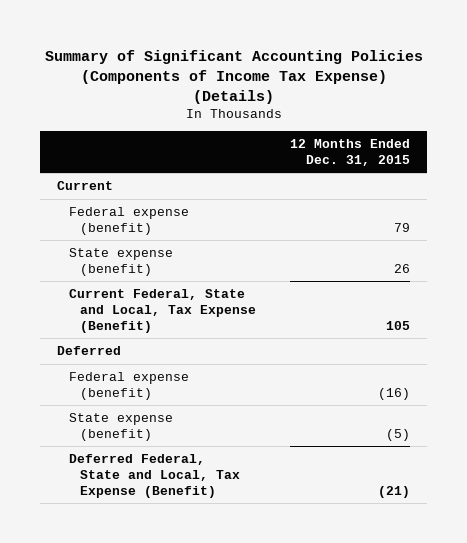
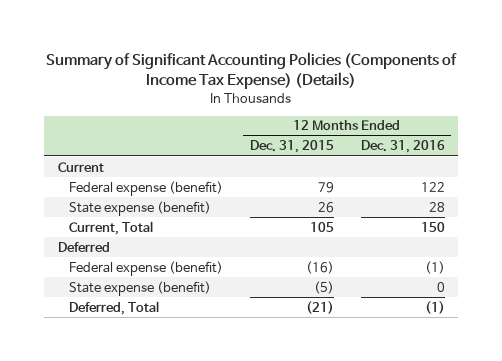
none -> [360,140,445,154] Dec. 31, 2016
[68,289,257,333] Current Federal, State and Local, Tax Expense (Benefit) -> [68,220,153,235] Current, Total
[68,454,241,498] Deferred Federal, State and Local, Tax Expense (Benefit) -> [68,300,159,315] Deferred, Total

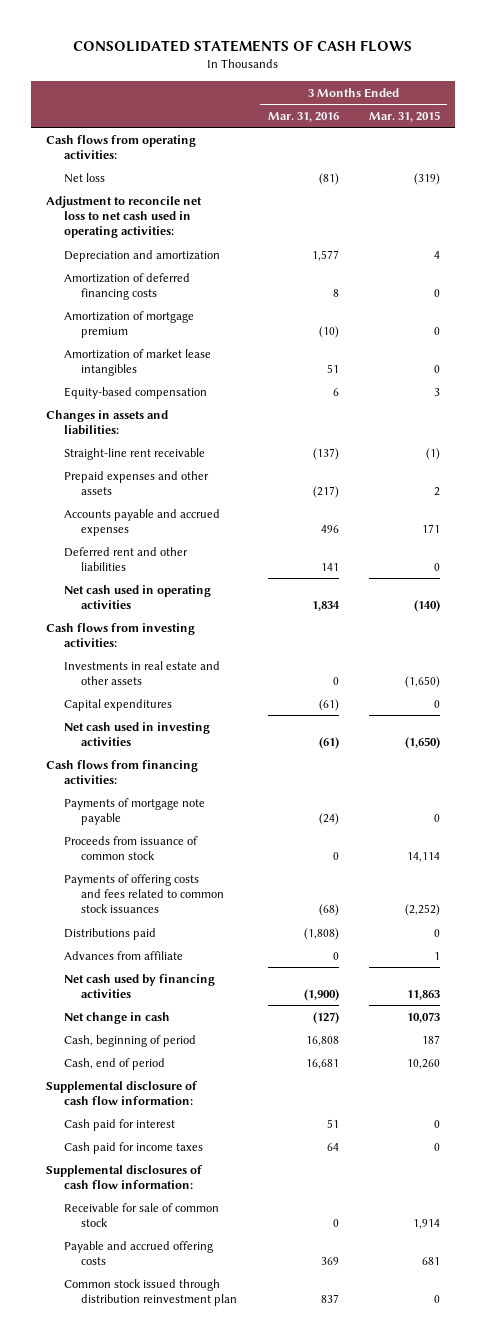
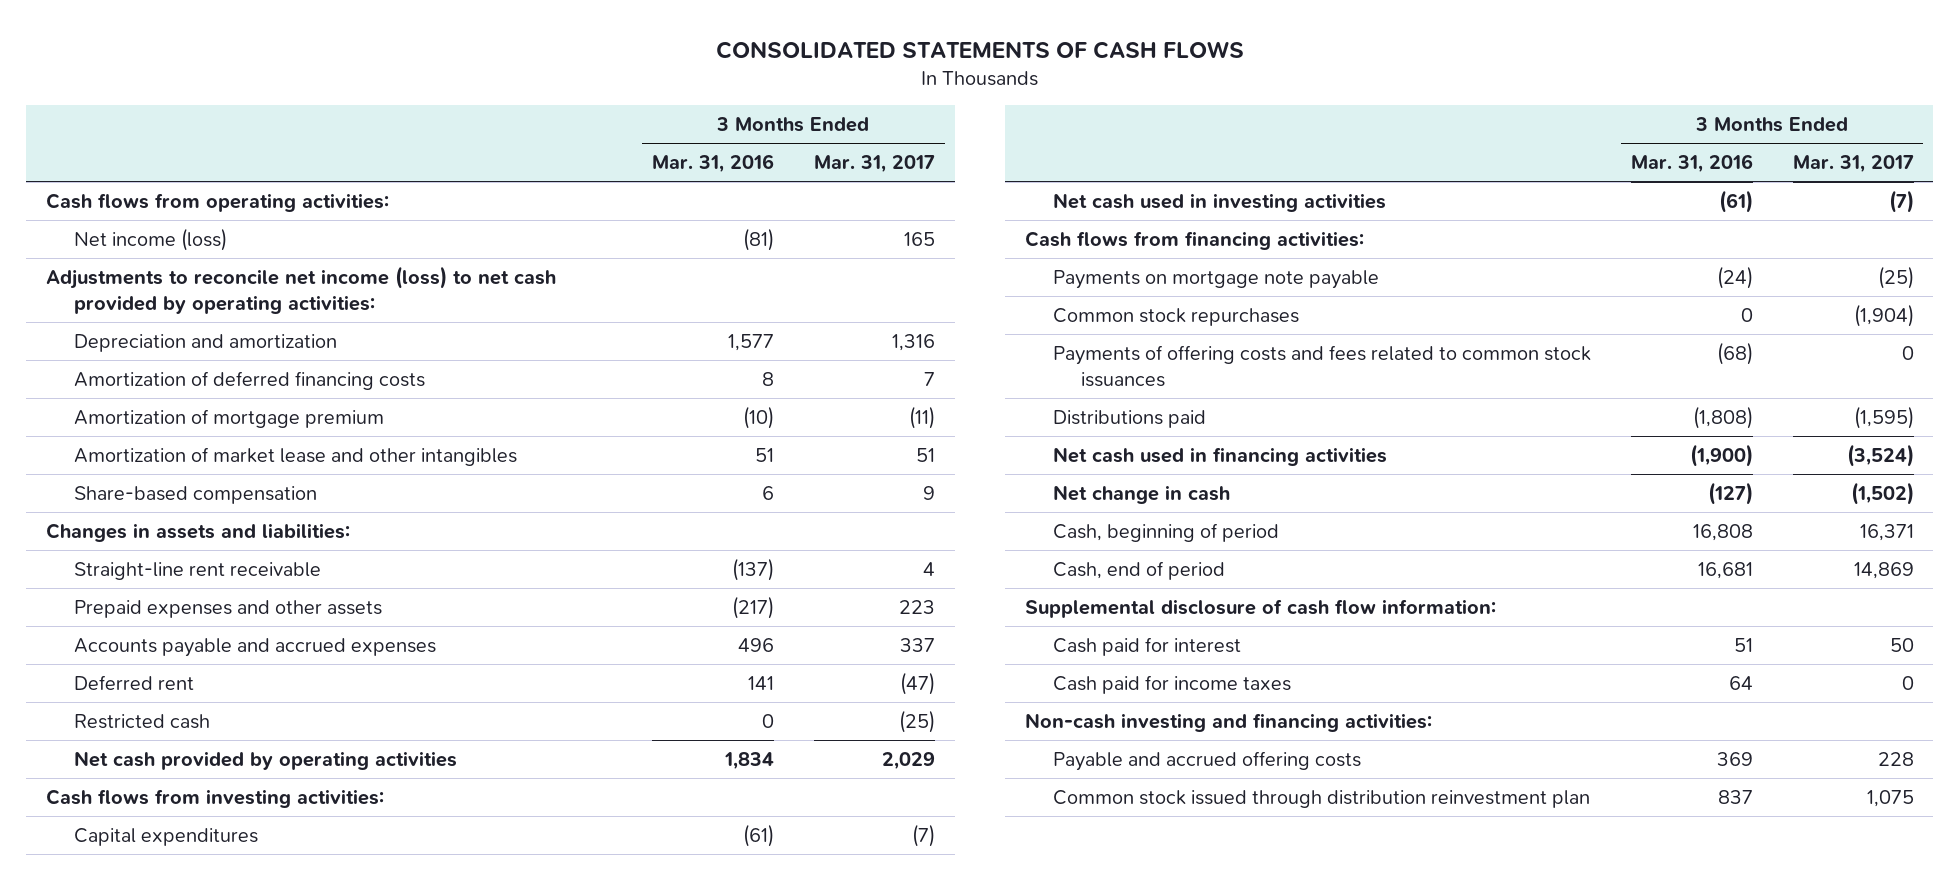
[368,110,440,122] Mar. 31, 2015 -> none
none -> [813,155,935,174] Mar. 31, 2017
[63,172,105,183] Net loss -> [74,227,228,251] Net income (loss)
[46,195,203,239] Adjustment to reconcile net loss to net cash used in operating activities: -> [46,265,557,315] Adjustments to reconcile net income (loss) to net cash provided by operating activities:
[63,348,211,376] Amortization of market lease intangibles -> [74,446,518,466] Amortization of market lease and other intangibles
[63,386,207,399] Equity-based compensation -> [74,485,318,504] Share-based compensation
[63,546,188,571] Deferred rent and other liabilities -> [74,674,195,690] Deferred rent
none -> [74,713,211,729] Restricted cash
[63,584,211,609] Net cash used in operating activities -> [74,750,458,770] Net cash provided by operating activities
[63,660,220,685] Investments in real estate and other assets -> none
[63,835,198,860] Proceeds from issuance of common stock -> none
[63,797,205,825] Payments of mortgage note payable -> [1053,269,1380,289] Payments on mortgage note payable
none -> [1053,307,1300,326] Common stock repurchases
[63,950,183,960] Advances from affiliate -> none
[63,973,215,998] Net cash used by financing activities -> [1053,446,1388,466] Net cash used in financing activities
[63,1202,219,1227] Receivable for sale of common stock -> none
[46,1164,204,1189] Supplemental disclosures of cash flow information: -> [1024,712,1432,732] Non-cash investing and financing activities:

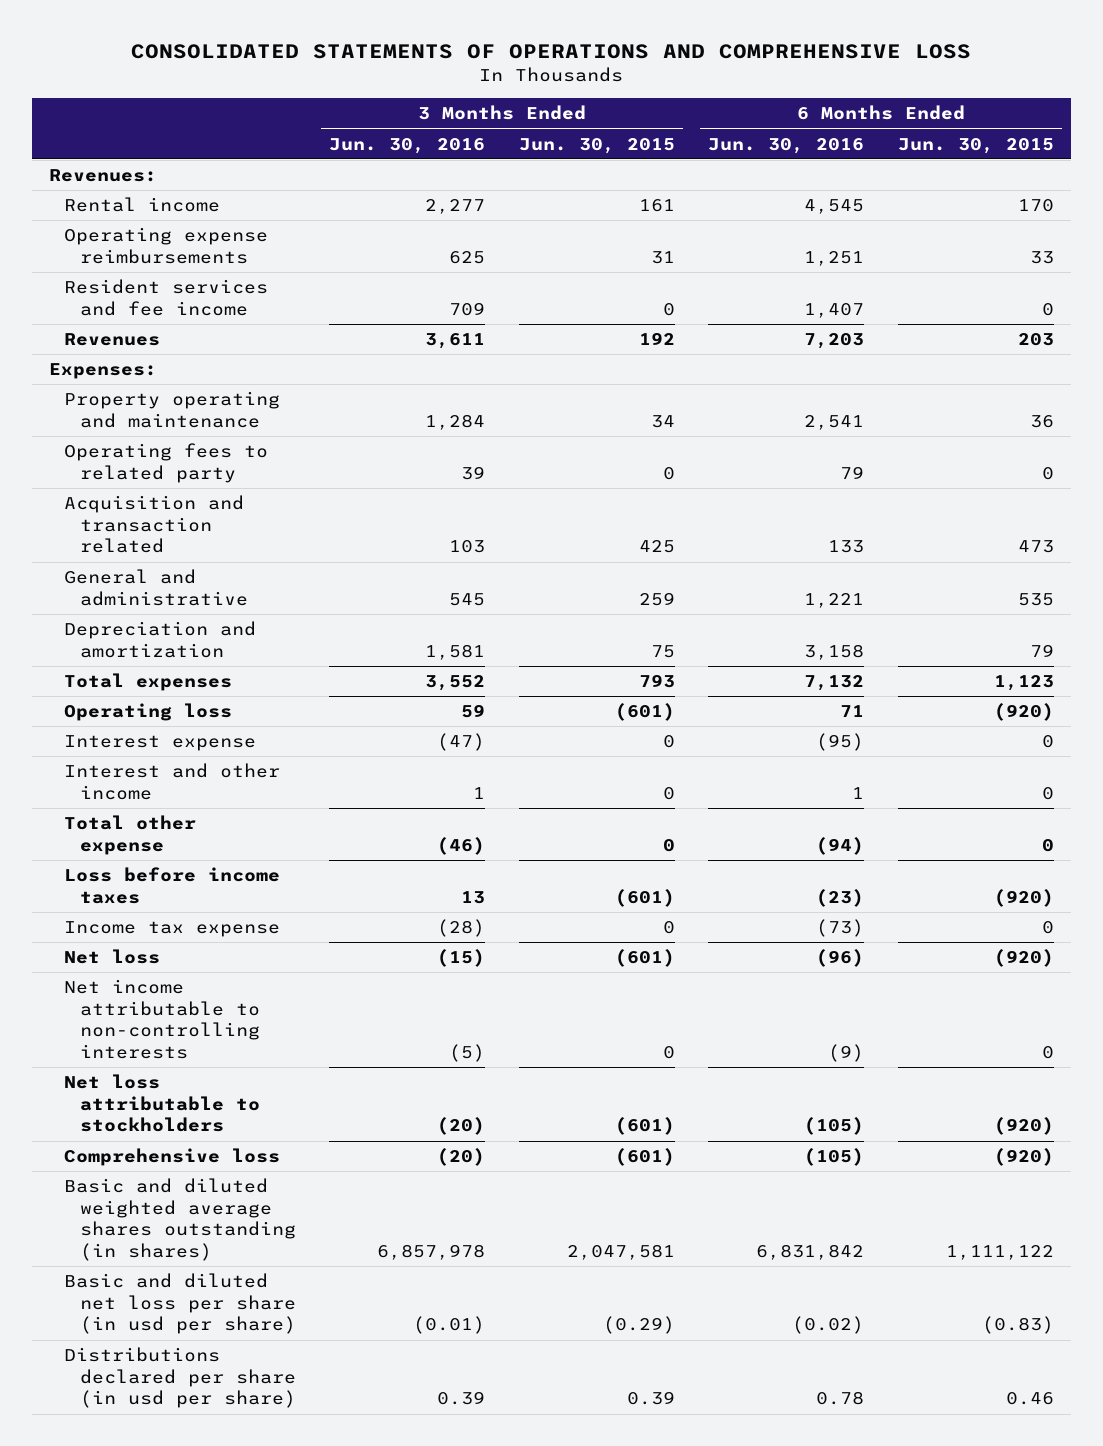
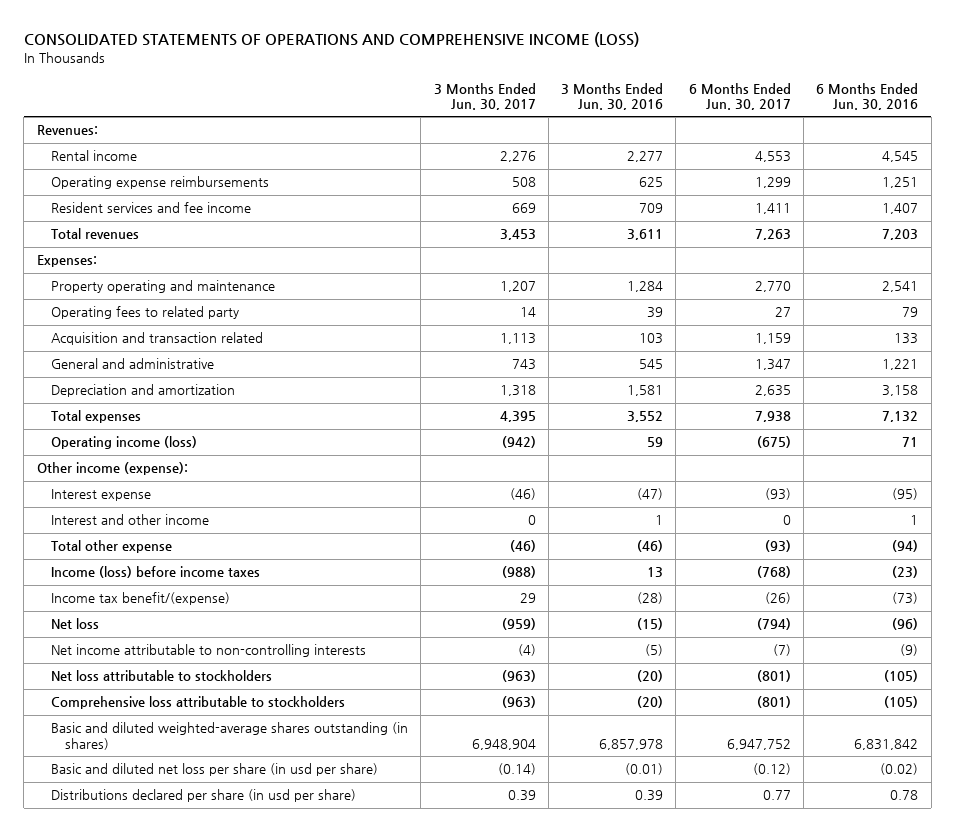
[131,44,972,60] CONSOLIDATED STATEMENTS OF OPERATIONS AND COMPREHENSIVE LOSS -> [23,32,639,48] CONSOLIDATED STATEMENTS OF OPERATIONS AND COMPREHENSIVE INCOME (LOSS)
[518,137,675,154] Jun. 30, 2015 -> none
[897,137,1054,154] Jun. 30, 2015 -> none
none -> [433,82,536,110] 3 Months Ended Jun. 30, 2017
none -> [688,82,791,110] 6 Months Ended Jun. 30, 2017
[64,333,161,347] Revenues -> [50,228,139,240] Total revenues
[64,703,233,722] Operating loss -> [50,436,197,450] Operating income (loss)
none -> [36,462,188,476] Other income (expense):
[64,867,281,904] Loss before income taxes -> [50,566,260,579] Income (loss) before income taxes
[64,921,281,938] Income tax expense -> [50,592,230,606] Income tax benefit/(expense)
[64,1148,281,1167] Comprehensive loss -> [50,696,345,710] Comprehensive loss attributable to stockholders
[64,1178,296,1262] Basic and diluted weighted average shares outstanding (in shares) -> [50,722,408,750] Basic and diluted weighted-average shares outstanding (in shares)

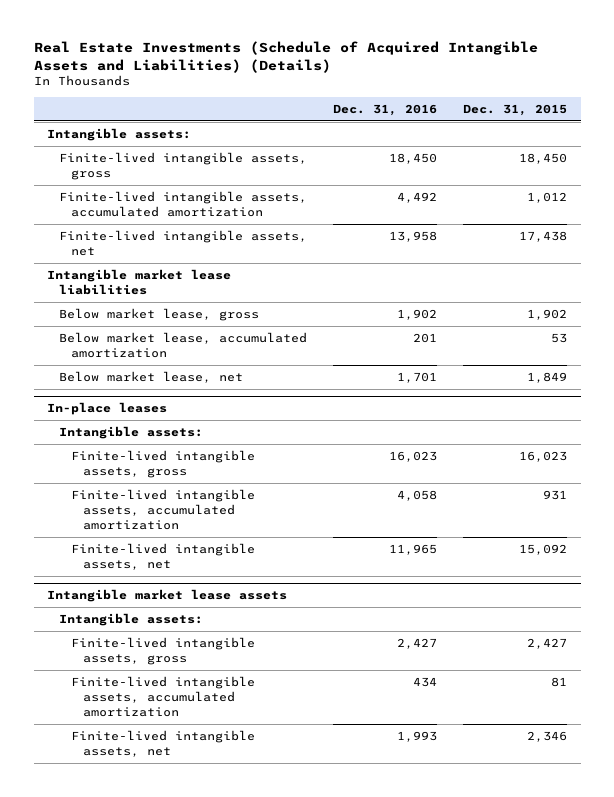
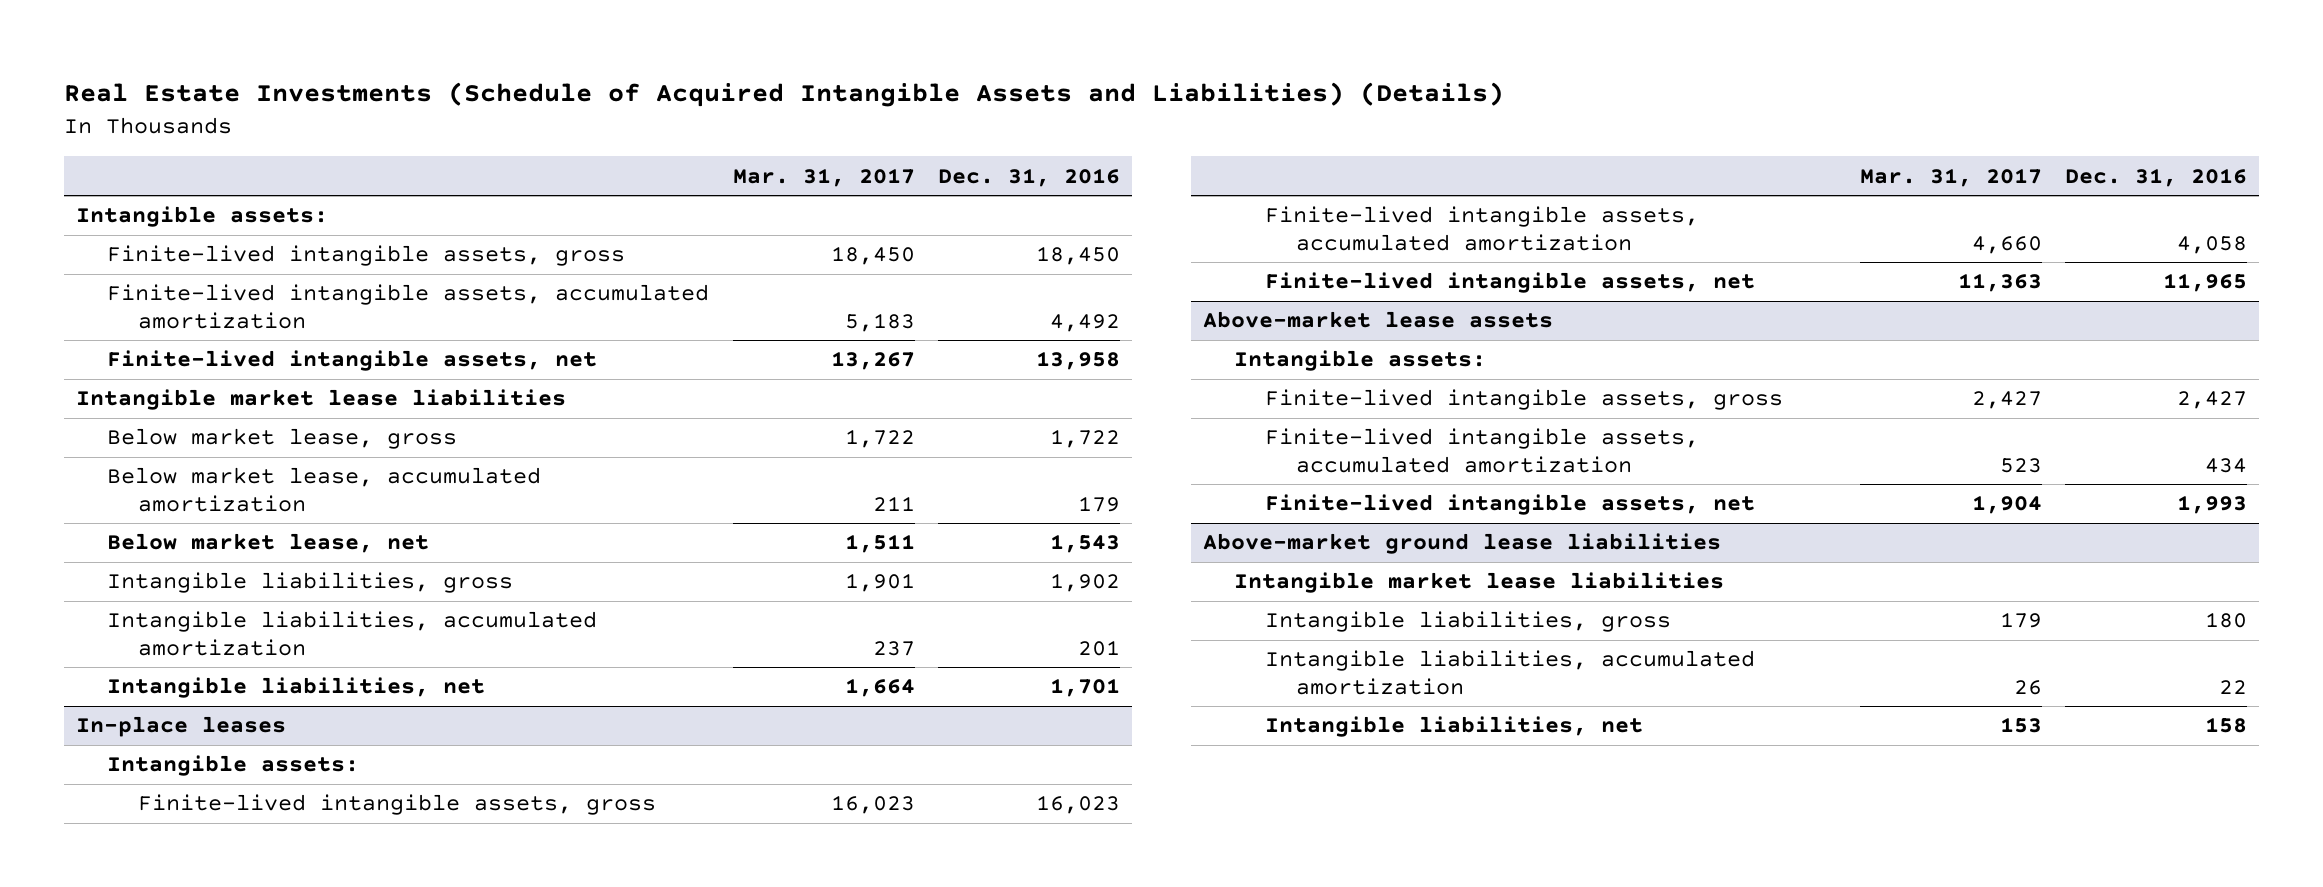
[463,103,568,116] Dec. 31, 2015 -> none
none -> [732,167,915,187] Mar. 31, 2017
[397,308,438,320] 1,902 -> [1050,429,1121,449] 1,722
[413,332,438,343] 201 -> [1078,495,1121,512] 179
[397,371,438,383] 1,701 -> [1050,534,1121,554] 1,543
none -> [107,572,514,594] Intangible liabilities, gross
none -> [107,611,598,656] Intangible liabilities, accumulated amortization
none -> [107,677,486,699] Intangible liabilities, net
[47,589,288,603] Intangible market lease assets -> [1203,311,1554,329] Above-market lease assets
none -> [1203,533,1722,555] Above-market ground lease liabilities
none -> [1234,572,1725,594] Intangible market lease liabilities
none -> [1265,611,1672,633] Intangible liabilities, gross
none -> [1265,650,1756,695] Intangible liabilities, accumulated amortization
none -> [1265,716,1644,738] Intangible liabilities, net

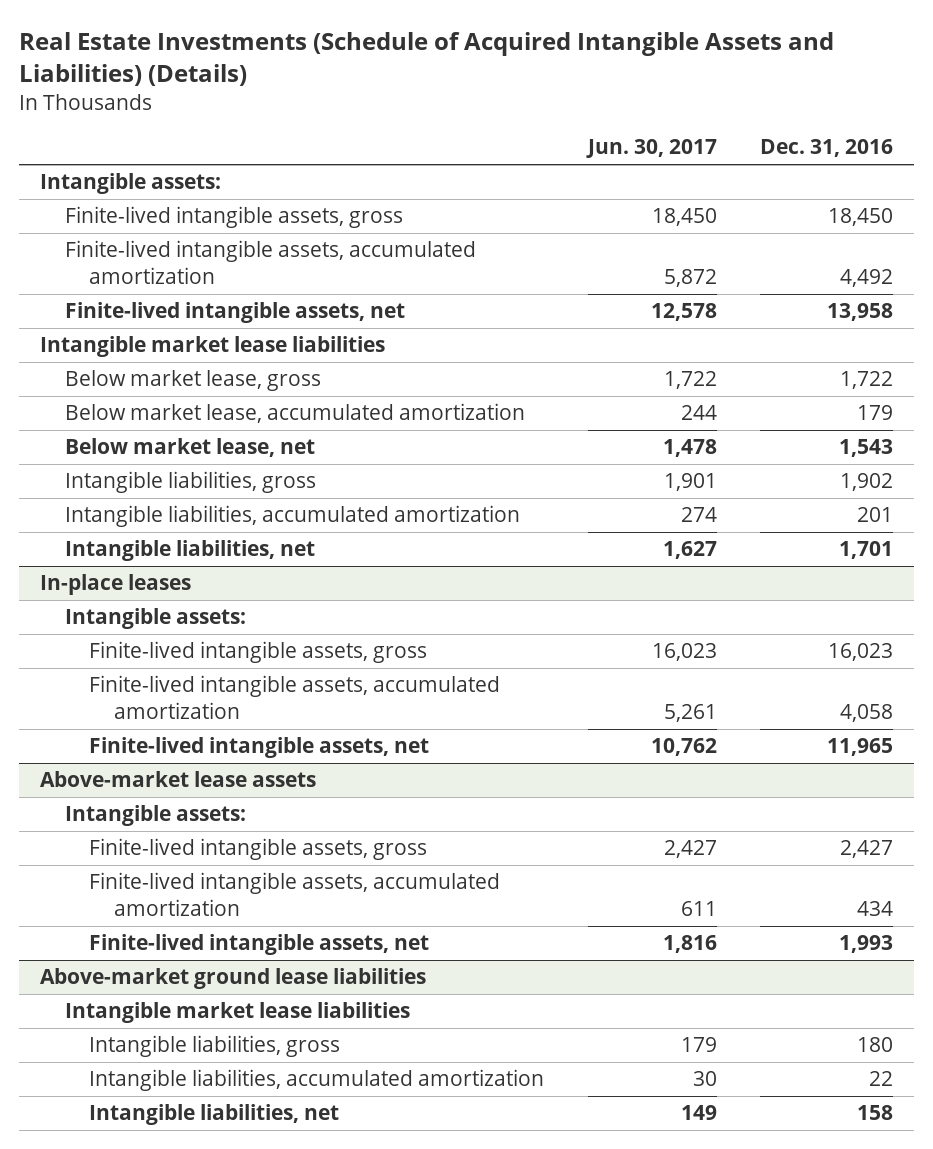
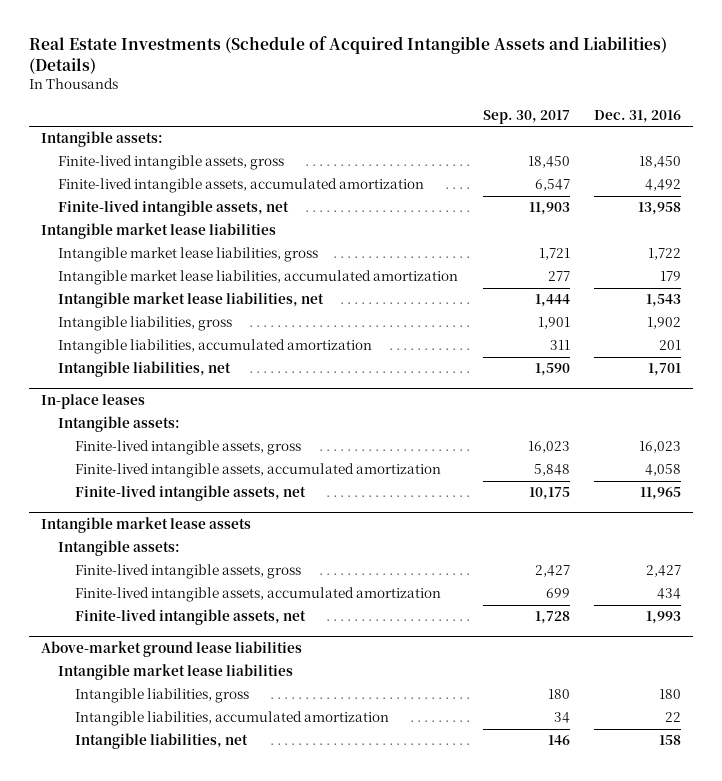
[585,139,717,159] Jun. 30, 2017 -> none
none -> [482,109,570,124] Sep. 30, 2017
[64,370,321,392] Below market lease, gross -> [58,247,319,263] Intangible market lease liabilities, gross
[64,403,525,424] Below market lease, accumulated amortization -> [58,270,459,286] Intangible market lease liabilities, accumulated amortization
[64,438,315,458] Below market lease, net -> [58,292,325,309] Intangible market lease liabilities, net
[40,771,317,788] Above-market lease assets -> [40,517,251,534] Intangible market lease assets

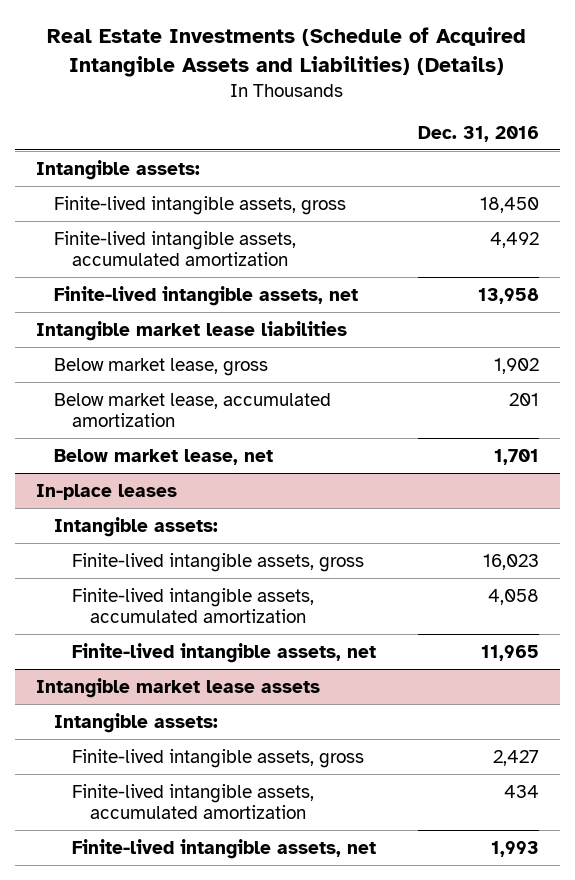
[482,109,570,124] Sep. 30, 2017 -> none
[58,316,233,332] Intangible liabilities, gross -> none
[58,339,373,355] Intangible liabilities, accumulated amortization -> none
[58,361,232,378] Intangible liabilities, net -> none
[58,247,319,263] Intangible market lease liabilities, gross -> [53,357,268,376] Below market lease, gross
[648,248,682,261] 1,722 -> [493,357,539,374] 1,902
[58,270,459,286] Intangible market lease liabilities, accumulated amortization -> [53,392,331,428] Below market lease, accumulated amortization
[660,271,682,282] 179 -> [508,392,539,406] 201
[58,292,325,309] Intangible market lease liabilities, net -> [53,448,273,465] Below market lease, net
[646,294,682,308] 1,543 -> [493,448,539,465] 1,701
[40,641,302,658] Above-market ground lease liabilities -> none
[58,664,294,681] Intangible market lease liabilities -> none
[75,688,250,704] Intangible liabilities, gross -> none
[75,711,390,727] Intangible liabilities, accumulated amortization -> none
[75,733,249,750] Intangible liabilities, net -> none

